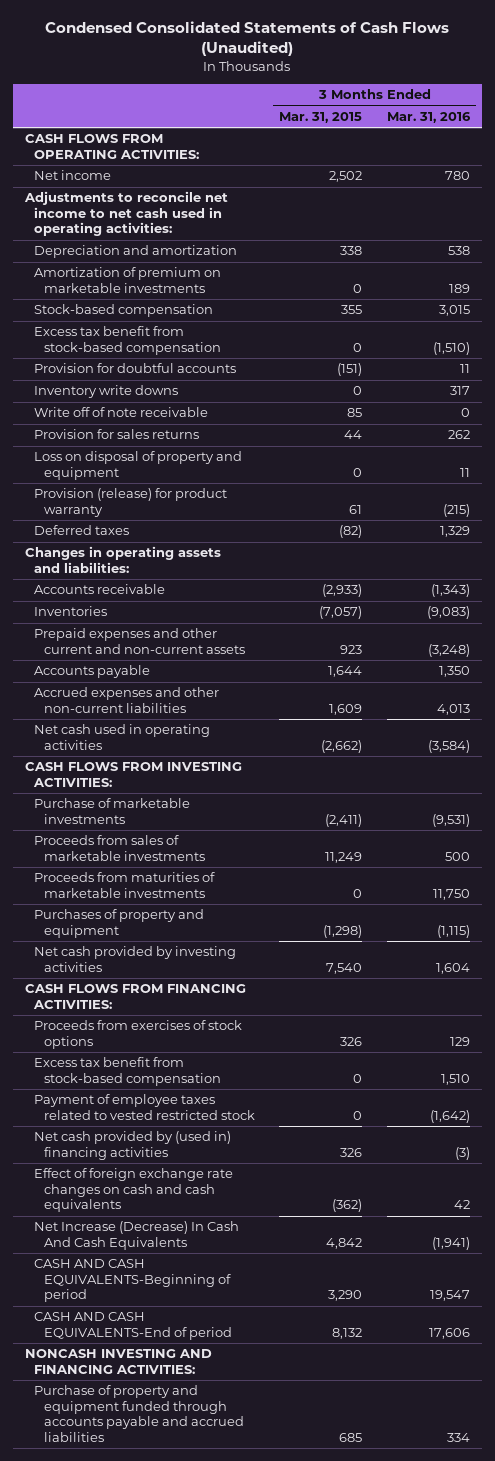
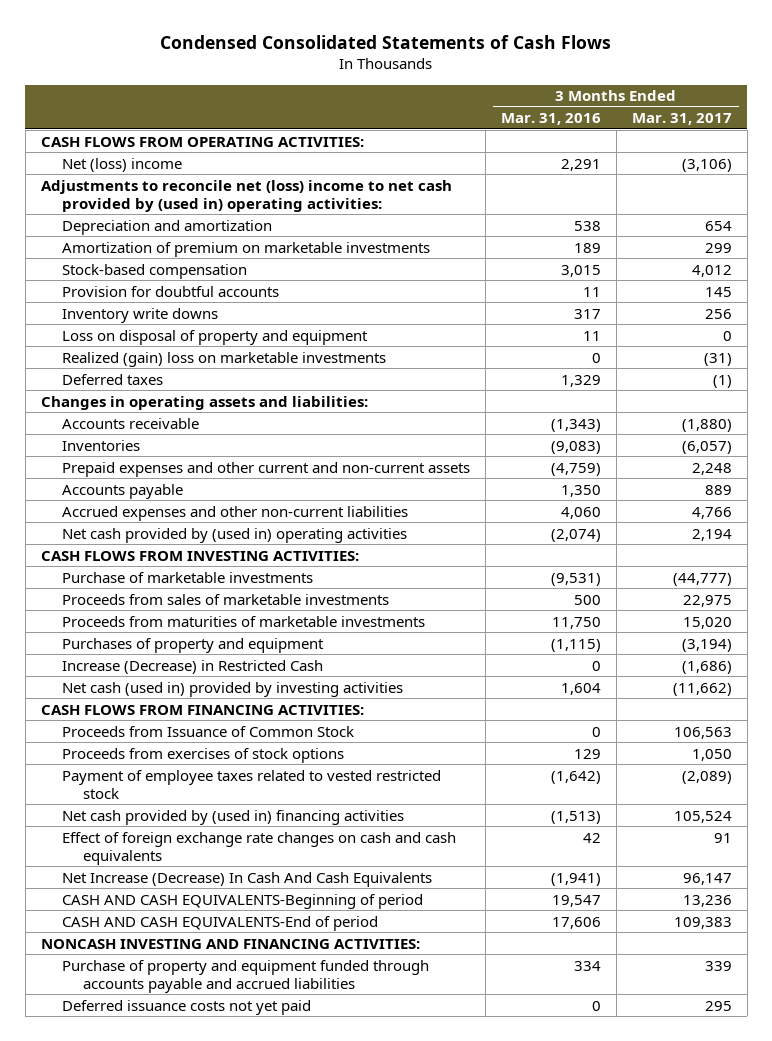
[45,20,450,57] Condensed Consolidated Statements of Cash Flows (Unaudited) -> [160,34,612,49] Condensed Consolidated Statements of Cash Flows
[279,111,363,123] Mar. 31, 2015 -> none
none -> [631,113,732,126] Mar. 31, 2017
[34,170,112,181] Net income -> [61,157,182,172] Net (loss) income
[444,171,470,181] 780 -> [560,158,601,171] 2,291
[23,191,228,237] Adjustments to reconcile net income to net cash used in operating activities: -> [40,179,452,212] Adjustments to reconcile net (loss) income to net cash provided by (used in) operating activities:
[34,326,221,355] Excess tax benefit from stock-based compensation -> none
[34,407,209,418] Write off of note receivable -> none
[34,429,200,440] Provision for sales returns -> none
[34,488,228,517] Provision (release) for product warranty -> none
none -> [61,351,386,367] Realized (gain) loss on marketable investments
[427,643,470,657] (3,248) -> [550,462,601,476] (4,759)
[436,703,470,715] 4,013 -> [560,506,601,519] 4,060
[34,724,211,750] Net cash used in operating activities -> [61,527,407,543] Net cash provided by (used in) operating activities
[427,739,470,753] (3,584) -> [550,528,601,542] (2,074)
none -> [61,659,323,674] Increase (Decrease) in Restricted Cash
[34,946,237,972] Net cash provided by investing activities -> [61,681,403,697] Net cash (used in) provided by investing activities
none -> [61,725,354,737] Proceeds from Issuance of Common Stock
[34,1057,221,1086] Excess tax benefit from stock-based compensation -> none
[454,1146,470,1160] (3) -> [550,810,601,824] (1,513)
none -> [61,999,311,1015] Deferred issuance costs not yet paid

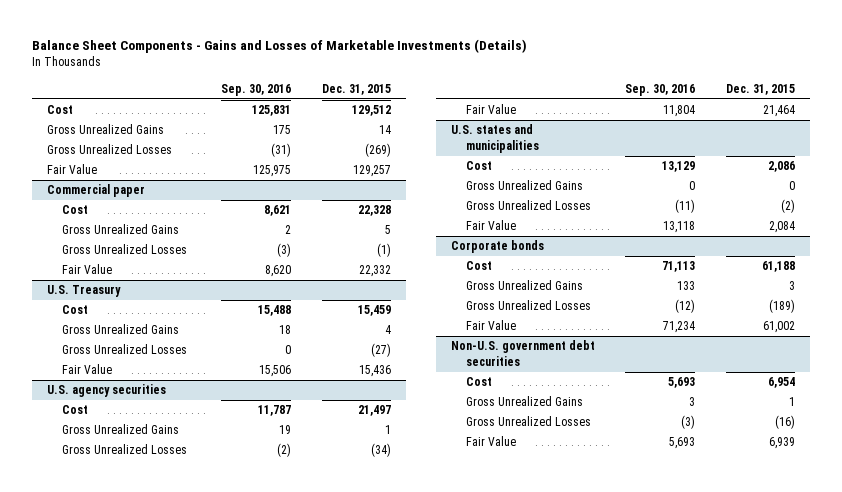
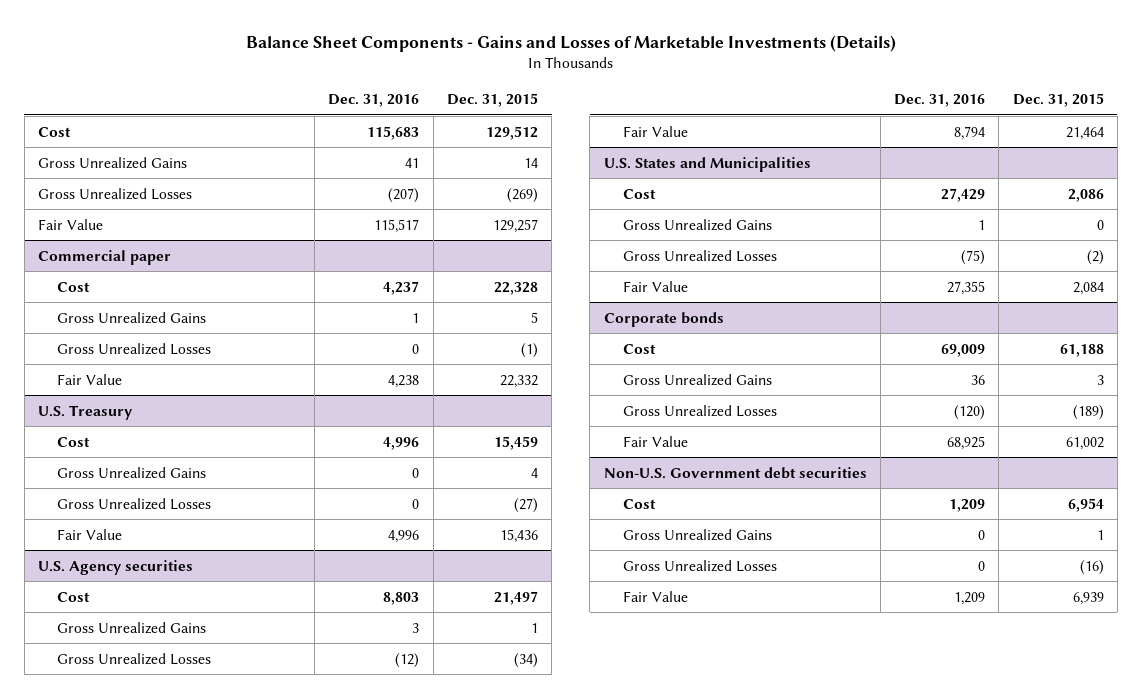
[221,83,292,96] Sep. 30, 2016 -> none
none -> [328,94,420,108] Dec. 31, 2016
[46,384,166,398] U.S. agency securities -> [37,559,193,575] U.S. Agency securities
[451,124,539,153] U.S. states and municipalities -> [603,156,811,172] U.S. States and Municipalities
[451,340,596,366] Non-U.S. government debt securities -> [603,466,867,479] Non-U.S. Government debt securities

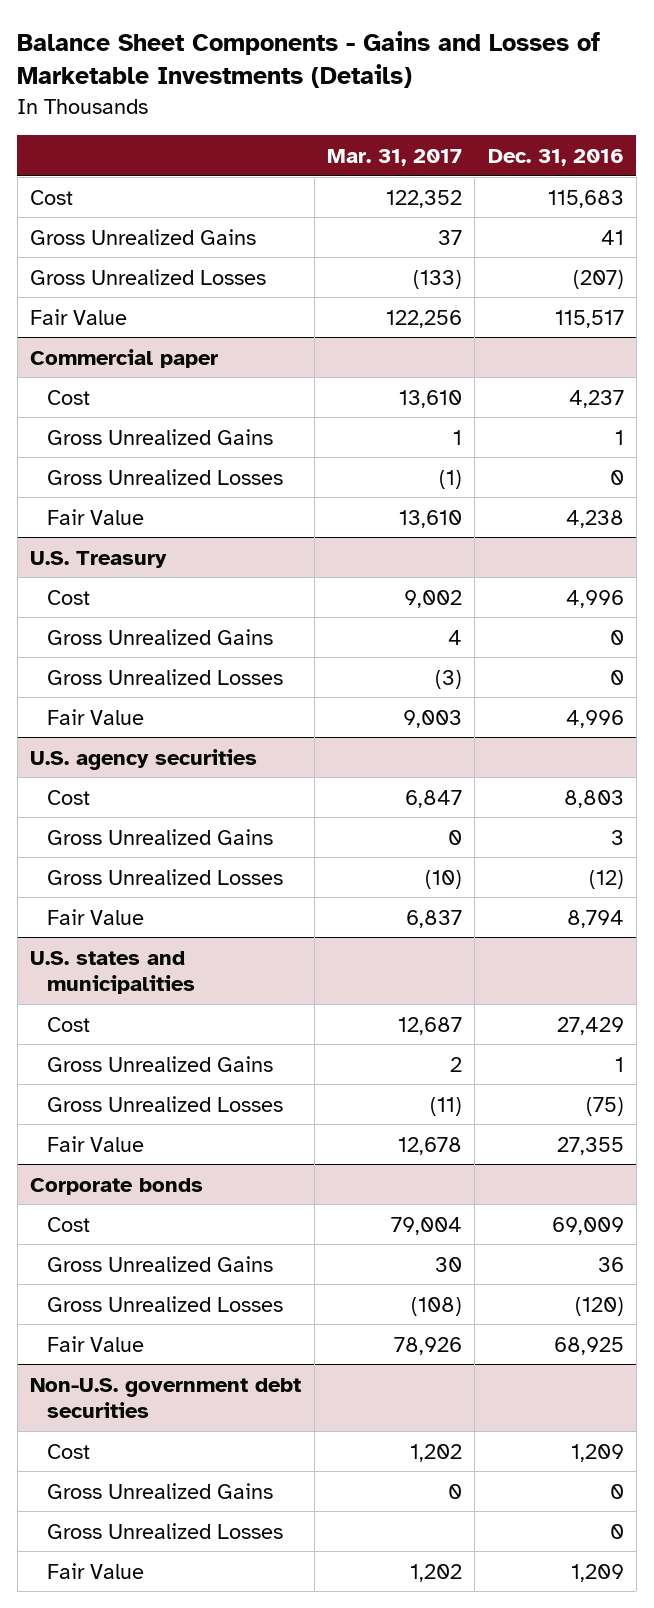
[446,93,538,108] Dec. 31, 2015 -> none
none -> [326,148,462,166] Mar. 31, 2017
[37,559,193,575] U.S. Agency securities -> [30,748,258,770] U.S. agency securities
[603,156,811,172] U.S. States and Municipalities -> [30,950,196,995] U.S. states and municipalities
[603,466,867,479] Non-U.S. Government debt securities -> [30,1377,302,1419] Non-U.S. government debt securities

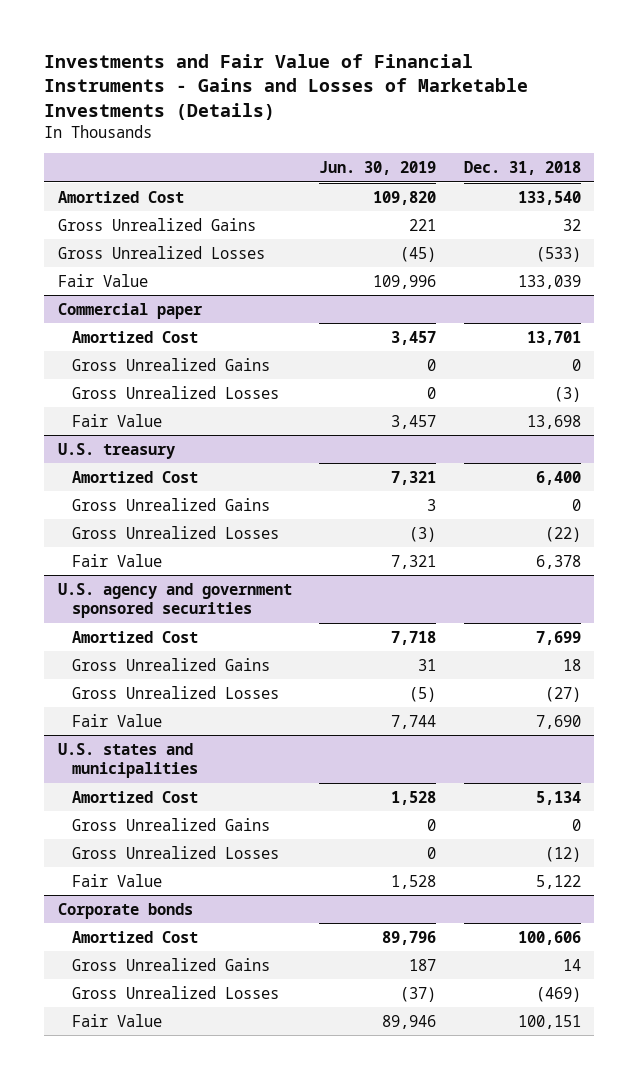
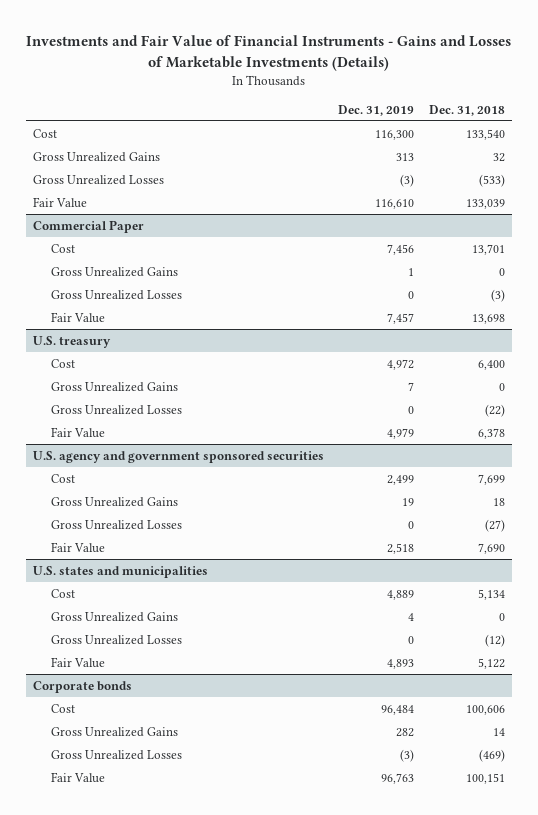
[319,161,437,176] Jun. 30, 2019 -> none
none -> [338,104,415,116] Dec. 31, 2019
[57,190,184,203] Amortized Cost -> [33,128,58,138] Cost
[57,302,203,319] Commercial paper -> [33,219,145,233] Commercial Paper
[72,330,199,343] Amortized Cost -> [51,243,76,253] Cost
[72,470,199,483] Amortized Cost -> [51,358,76,368] Cost
[72,630,199,643] Amortized Cost -> [51,473,76,483] Cost
[72,790,199,803] Amortized Cost -> [51,588,76,598] Cost
[72,930,199,943] Amortized Cost -> [51,703,76,713] Cost

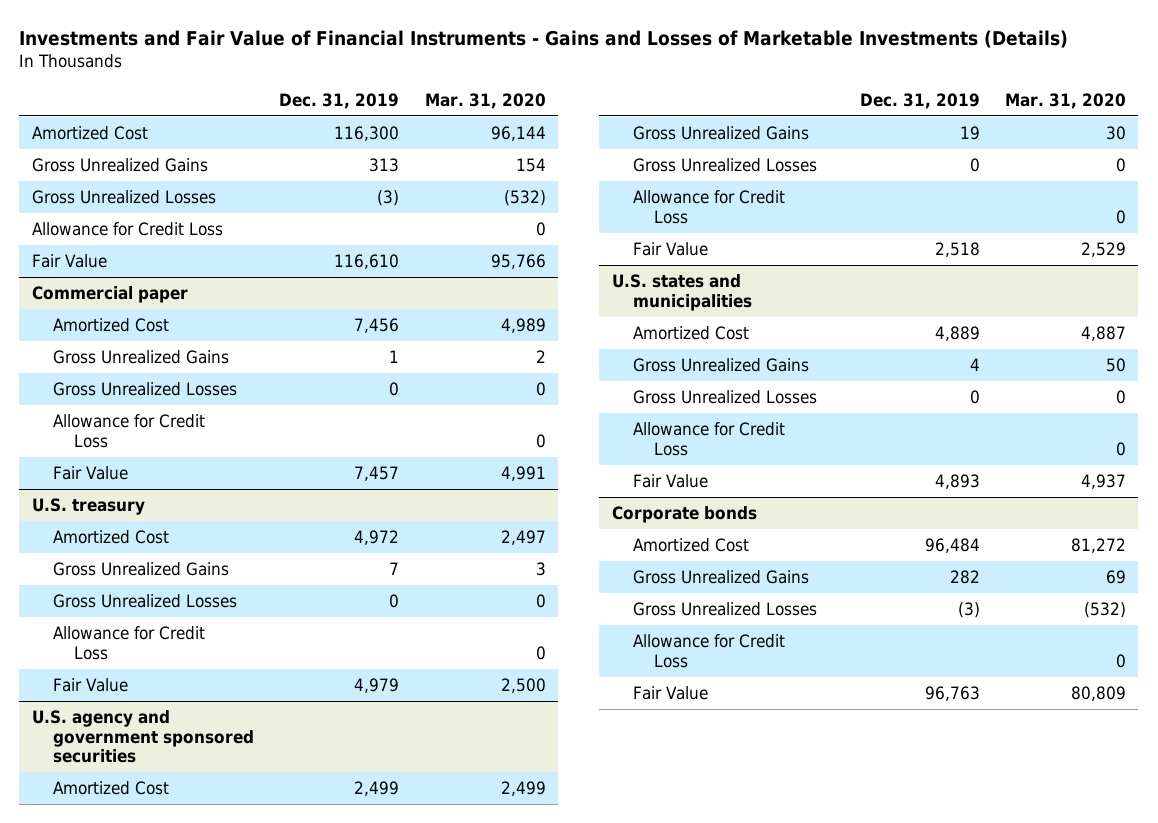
[428,104,505,116] Dec. 31, 2018 -> none
none -> [424,92,546,109] Mar. 31, 2020
[33,128,58,138] Cost -> [32,126,149,141] Amortized Cost
none -> [32,222,224,237] Allowance for Credit Loss
[33,219,145,233] Commercial Paper -> [32,286,189,304] Commercial paper
[51,243,76,253] Cost -> [53,318,170,333] Amortized Cost
none -> [53,414,206,448] Allowance for Credit Loss
[51,358,76,368] Cost -> [53,530,170,545] Amortized Cost
none -> [53,626,206,660] Allowance for Credit Loss
[51,473,76,483] Cost -> [53,781,170,796] Amortized Cost
none -> [633,190,786,224] Allowance for Credit Loss
[51,588,76,598] Cost -> [633,326,750,341] Amortized Cost
none -> [633,422,786,456] Allowance for Credit Loss
[51,703,76,713] Cost -> [633,538,750,553] Amortized Cost
none -> [633,634,786,668] Allowance for Credit Loss

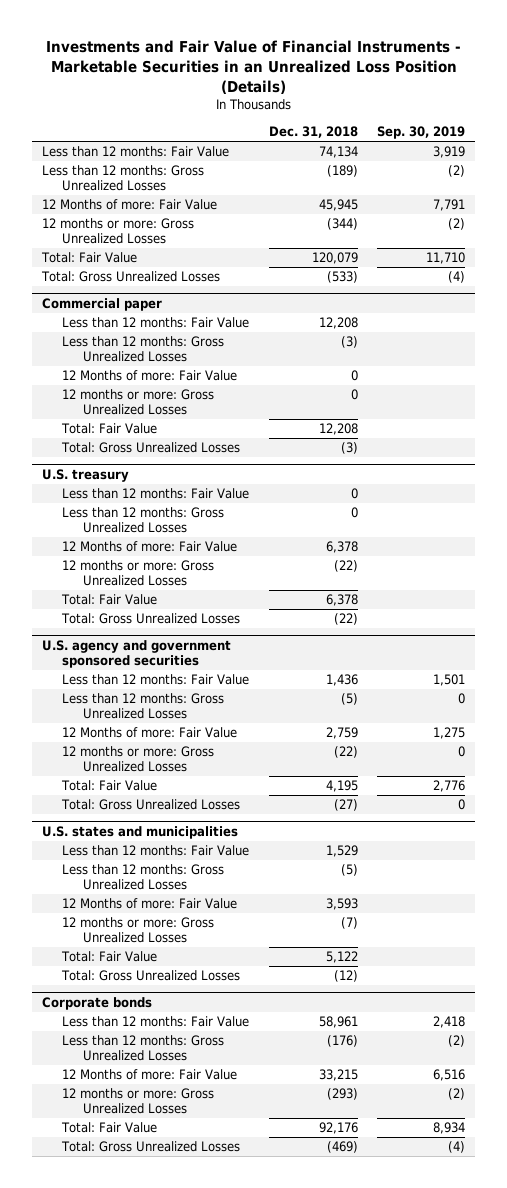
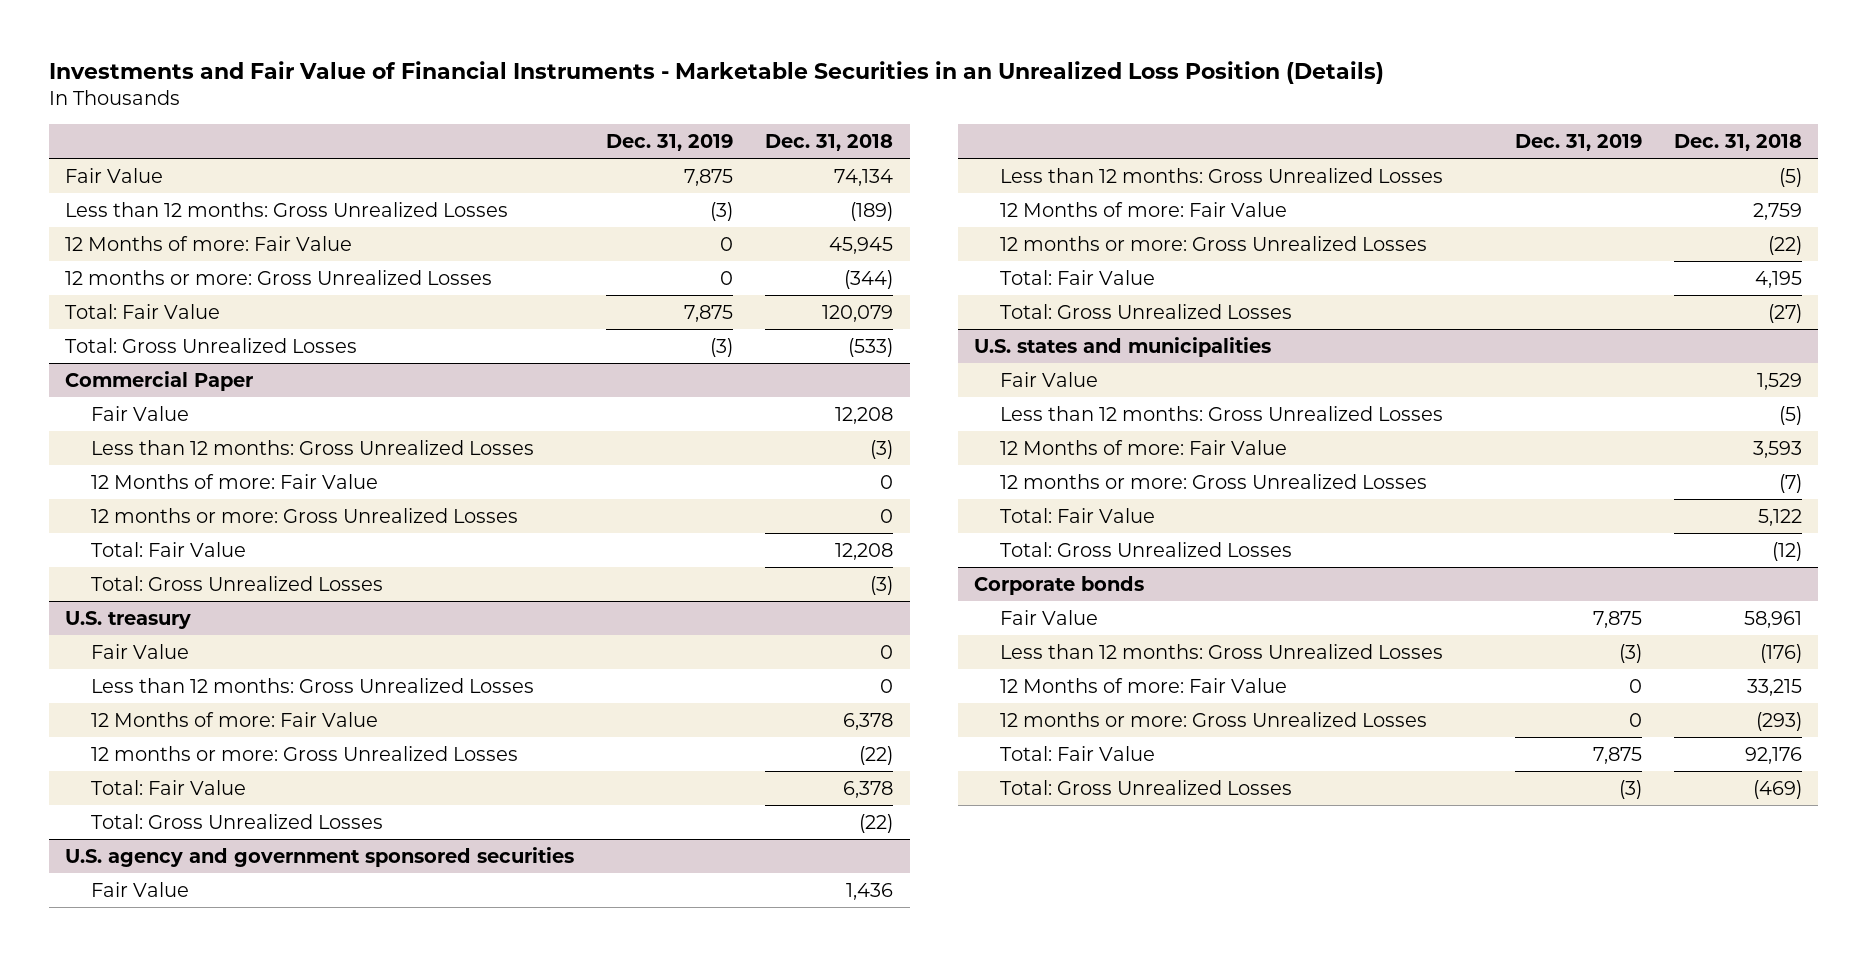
[377,126,466,140] Sep. 30, 2019 -> none
none -> [606,134,734,152] Dec. 31, 2019
[42,146,230,158] Less than 12 months: Fair Value -> [64,167,163,183] Fair Value
[42,297,163,311] Commercial paper -> [64,370,253,391] Commercial Paper
[62,317,250,329] Less than 12 months: Fair Value -> [91,405,190,421] Fair Value
[62,488,250,500] Less than 12 months: Fair Value -> [91,643,190,659] Fair Value
[62,674,250,686] Less than 12 months: Fair Value -> [91,881,190,897] Fair Value
[62,845,250,857] Less than 12 months: Fair Value -> [999,371,1098,387] Fair Value
[62,1016,250,1028] Less than 12 months: Fair Value -> [999,609,1098,625] Fair Value

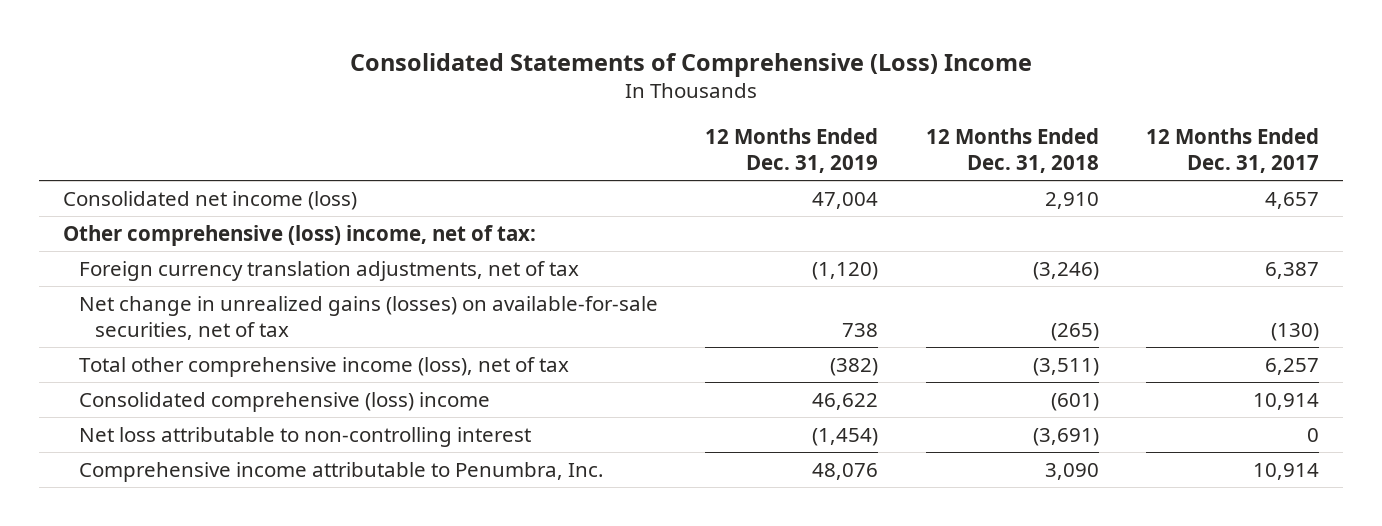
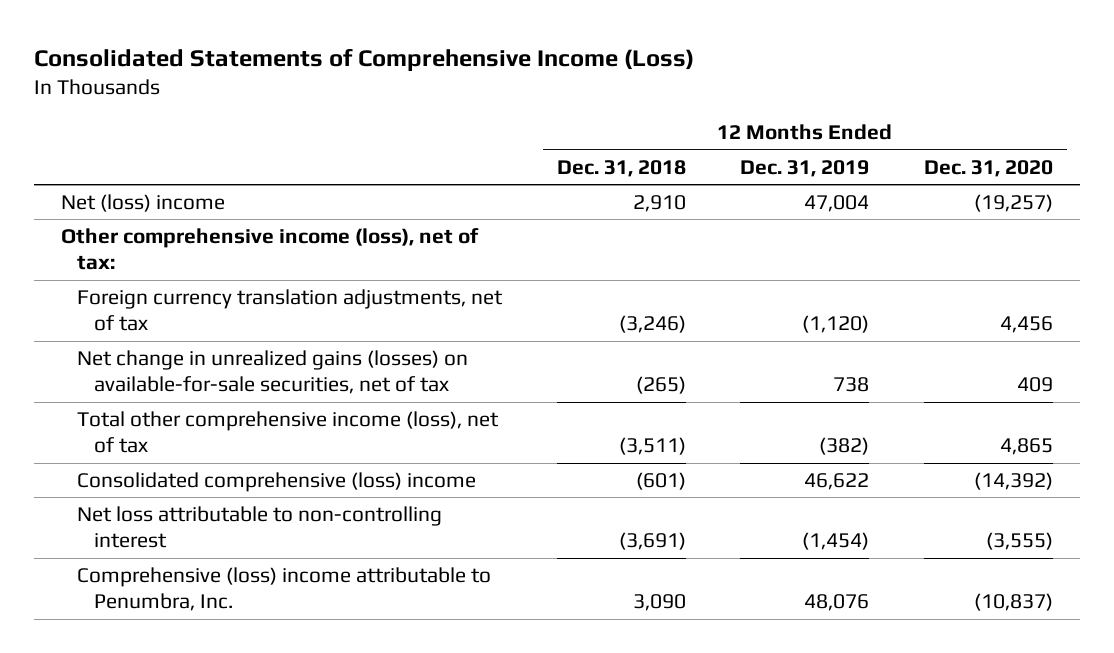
[350,52,1033,77] Consolidated Statements of Comprehensive (Loss) Income -> [33,48,694,72] Consolidated Statements of Comprehensive Income (Loss)
[1146,128,1320,174] 12 Months Ended Dec. 31, 2017 -> none
none -> [923,159,1053,177] Dec. 31, 2020
[62,191,357,211] Consolidated net income (loss) -> [60,194,225,213] Net (loss) income
[62,225,536,247] Other comprehensive (loss) income, net of tax: -> [60,228,479,271] Other comprehensive income (loss), net of tax:
[78,462,604,483] Comprehensive income attributable to Penumbra, Inc. -> [77,567,492,612] Comprehensive (loss) income attributable to Penumbra, Inc.

